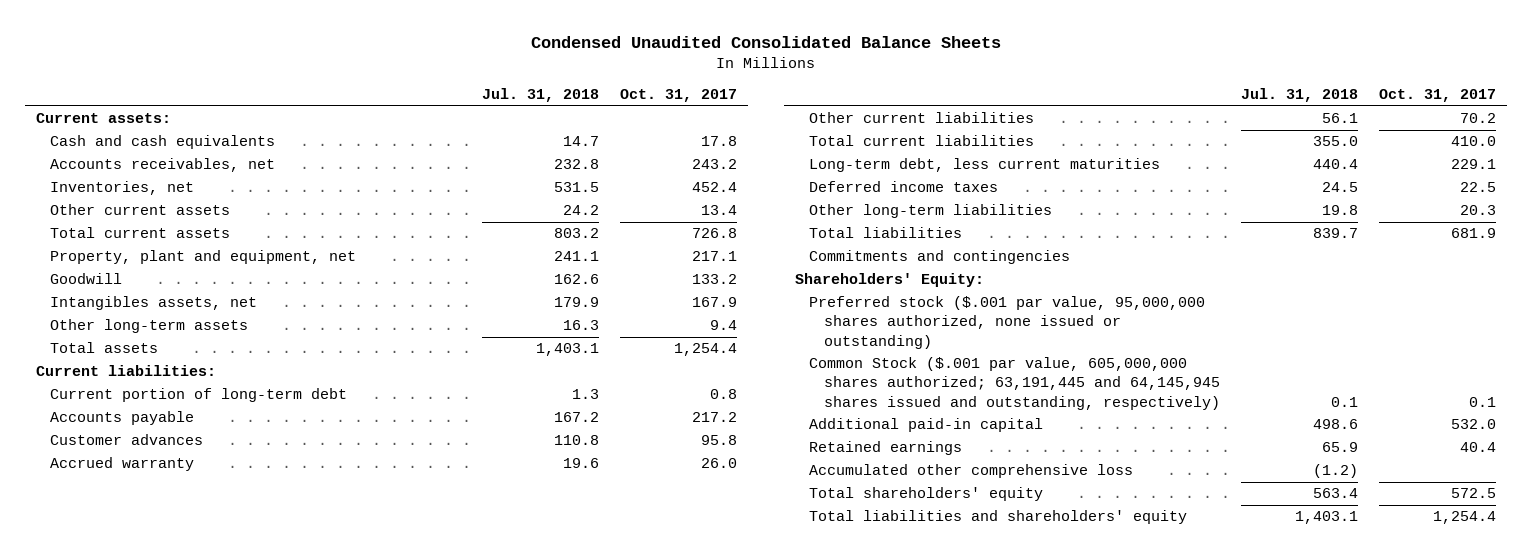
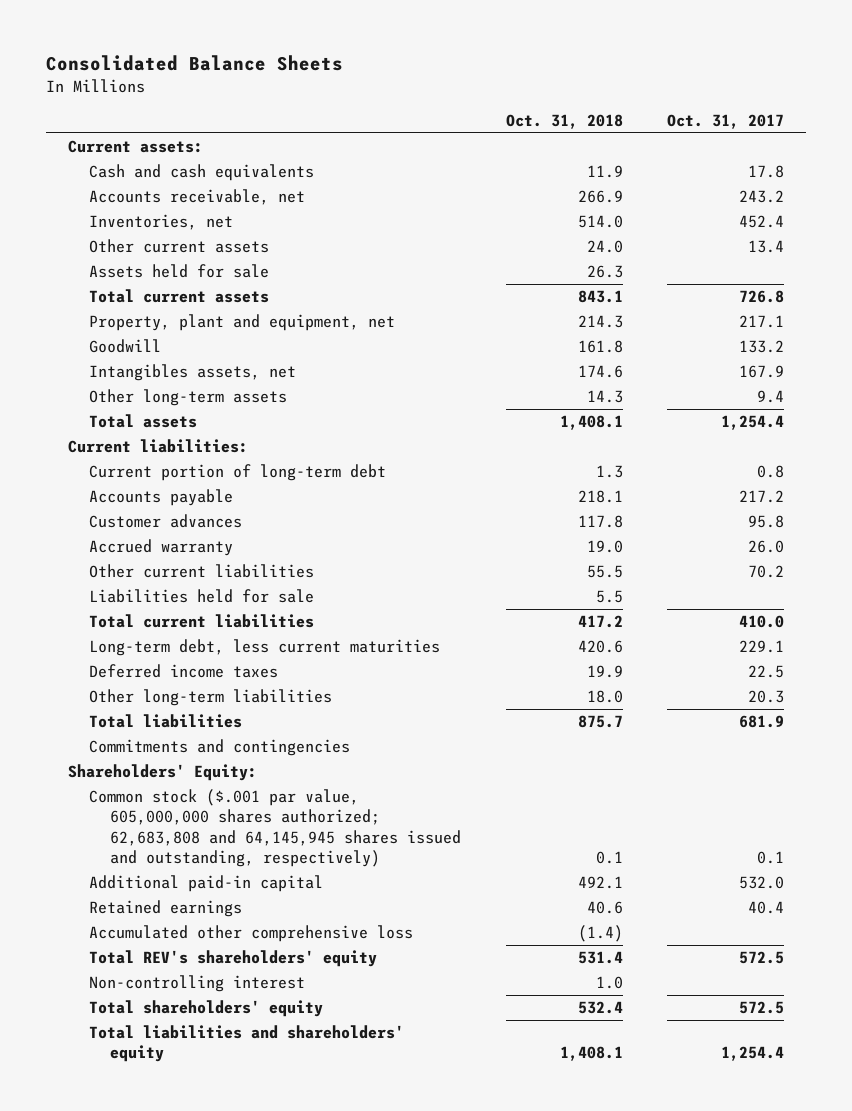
[530,36,1001,49] Condensed Unaudited Consolidated Balance Sheets -> [45,55,343,72] Consolidated Balance Sheets
[481,88,599,103] Jul. 31, 2018 -> none
none -> [505,113,623,129] Oct. 31, 2018
[50,158,276,173] Accounts receivables, net -> [88,189,305,206] Accounts receivable, net
none -> [88,264,269,279] Assets held for sale
none -> [88,589,314,604] Liabilities held for sale
[809,296,1206,349] Preferred stock ($.001 par value, 95,000,000 shares authorized, none issued or outstanding) -> none
[809,357,1220,410] Common Stock ($.001 par value, 605,000,000 shares authorized; 63,191,445 and 64,145,945 shares issued and outstanding, respectively) -> [88,789,462,867] Common stock ($.001 par value, 605,000,000 shares authorized; 62,683,808 and 64,145,945 shares issued and outstanding, respectively)
none -> [88,950,377,968] Total REV's shareholders' equity
none -> [88,975,305,993] Non-controlling interest

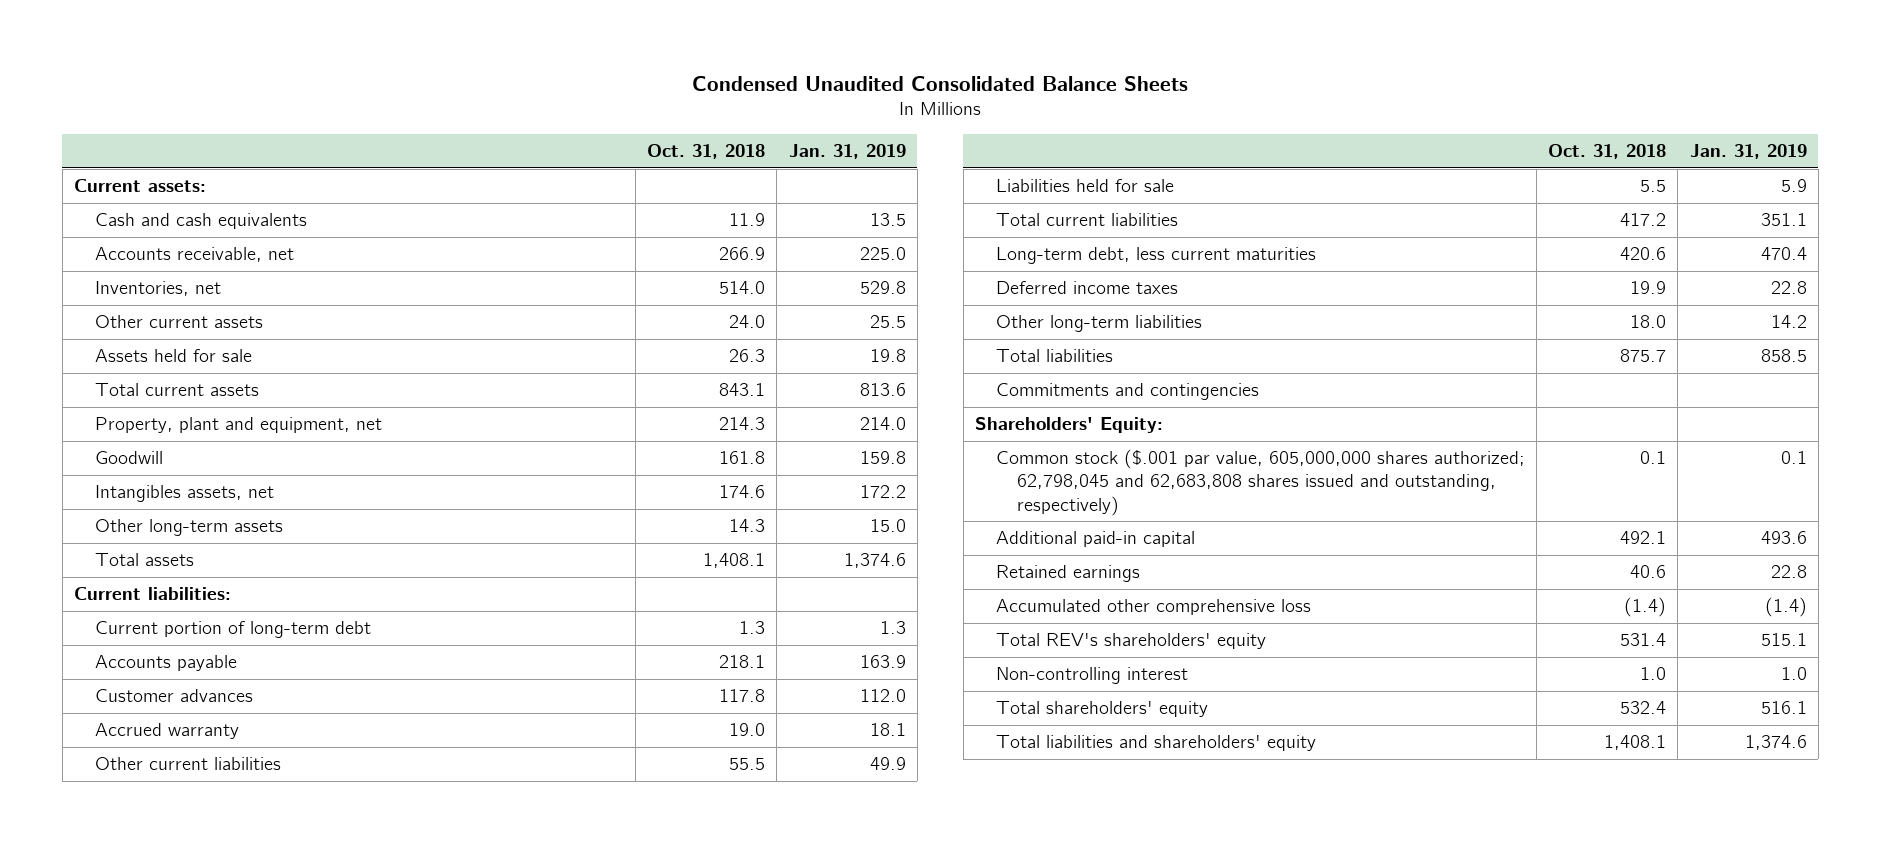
[45,55,343,72] Consolidated Balance Sheets -> [692,75,1189,91] Condensed Unaudited Consolidated Balance Sheets
[666,113,784,129] Oct. 31, 2017 -> none
none -> [788,143,906,159] Jan. 31, 2019
[88,789,462,867] Common stock ($.001 par value, 605,000,000 shares authorized; 62,683,808 and 64,145,945 shares issued and outstanding, respectively) -> [995,449,1525,516] Common stock ($.001 par value, 605,000,000 shares authorized; 62,798,045 and 62,683,808 shares issued and outstanding, respectively)

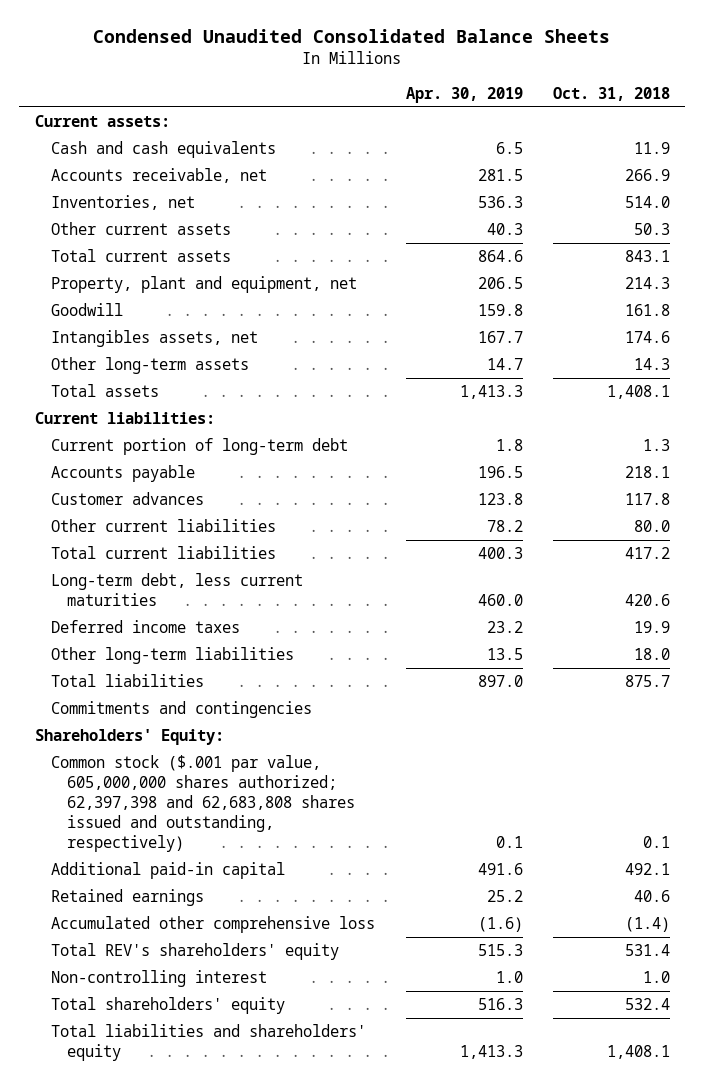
[788,143,906,159] Jan. 31, 2019 -> none
none -> [405,87,523,104] Apr. 30, 2019
[95,349,253,363] Assets held for sale -> none
[729,315,766,329] 24.0 -> [634,223,671,236] 50.3
[95,723,240,740] Accrued warranty -> none
[995,179,1174,193] Liabilities held for sale -> none
[729,758,766,771] 55.5 -> [634,520,671,533] 80.0
[995,449,1525,516] Common stock ($.001 par value, 605,000,000 shares authorized; 62,798,045 and 62,683,808 shares issued and outstanding, respectively) -> [51,755,356,853] Common stock ($.001 par value, 605,000,000 shares authorized; 62,397,398 and 62,683,808 shares issued and outstanding, respectively)

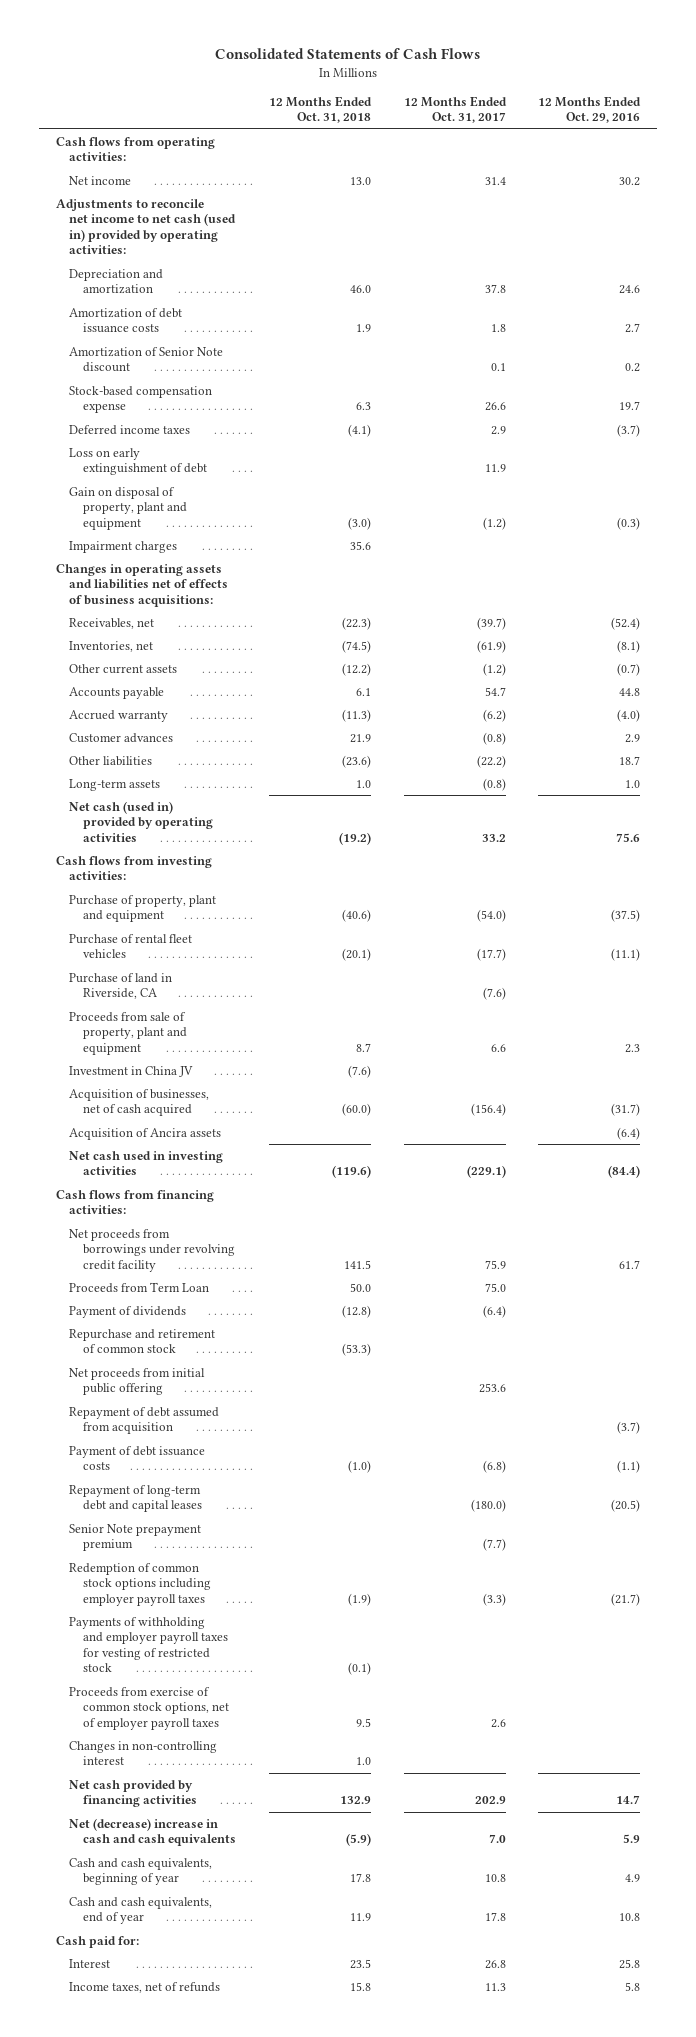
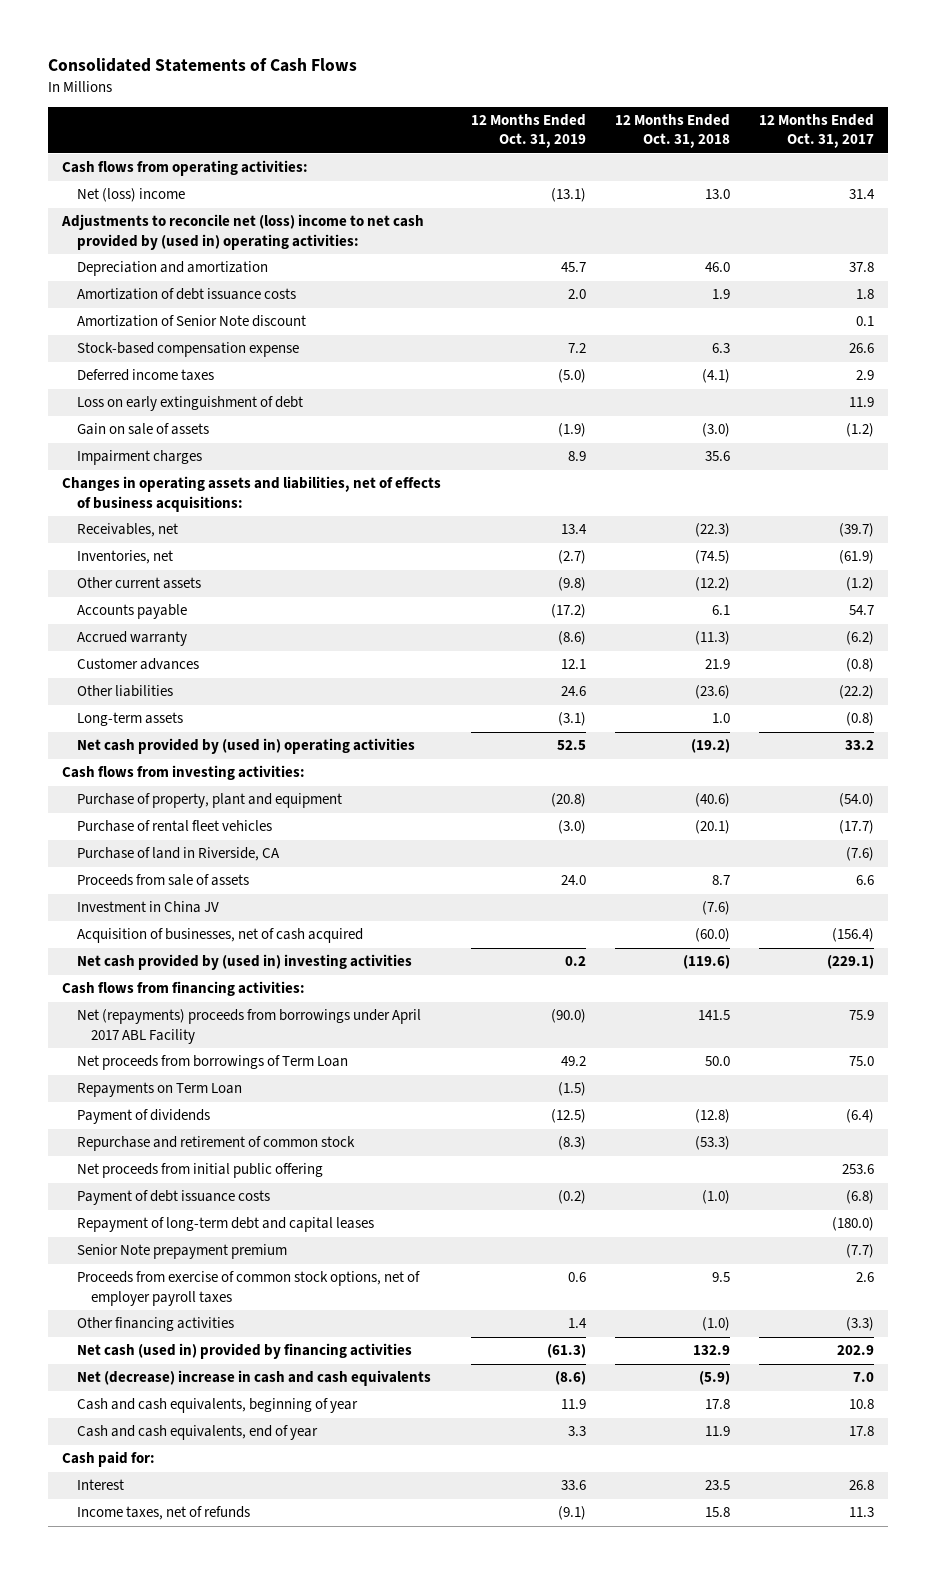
[538,95,642,124] 12 Months Ended Oct. 29, 2016 -> none
none -> [470,113,586,149] 12 Months Ended Oct. 31, 2019
[69,175,132,185] Net income -> [76,188,185,203] Net (loss) income
[55,198,237,255] Adjustments to reconcile net income to net cash (used in) provided by operating activities: -> [61,214,425,250] Adjustments to reconcile net (loss) income to net cash provided by (used in) operating activities:
[69,486,188,530] Gain on disposal of property, plant and equipment -> [76,423,209,436] Gain on sale of assets
[55,563,229,607] Changes in operating assets and liabilities net of effects of business acquisitions: -> [62,476,442,512] Changes in operating assets and liabilities, net of effects of business acquisitions:
[69,800,214,842] Net cash (used in) provided by operating activities -> [76,738,415,755] Net cash provided by (used in) operating activities
[69,1011,188,1055] Proceeds from sale of property, plant and equipment -> [76,874,249,887] Proceeds from sale of assets
[69,1127,222,1140] Acquisition of Ancira assets -> none
[69,1150,224,1176] Net cash used in investing activities -> [76,954,412,971] Net cash provided by (used in) investing activities
[69,1228,236,1272] Net proceeds from borrowings under revolving credit facility -> [76,1009,421,1044] Net (repayments) proceeds from borrowings under April 2017 ABL Facility
[69,1281,210,1293] Proceeds from Term Loan -> [76,1055,348,1071] Net proceeds from borrowings of Term Loan
none -> [76,1082,242,1098] Repayments on Term Loan
[69,1406,220,1435] Repayment of debt assumed from acquisition -> none
[69,1562,212,1606] Redemption of common stock options including employer payroll taxes -> none
[69,1616,229,1673] Payments of withholding and employer payroll taxes for vesting of restricted stock -> none
[69,1740,218,1766] Changes in non-controlling interest -> none
none -> [76,1317,234,1332] Other financing activities
[69,1779,198,1808] Net cash provided by financing activities -> [76,1343,412,1360] Net cash (used in) provided by financing activities

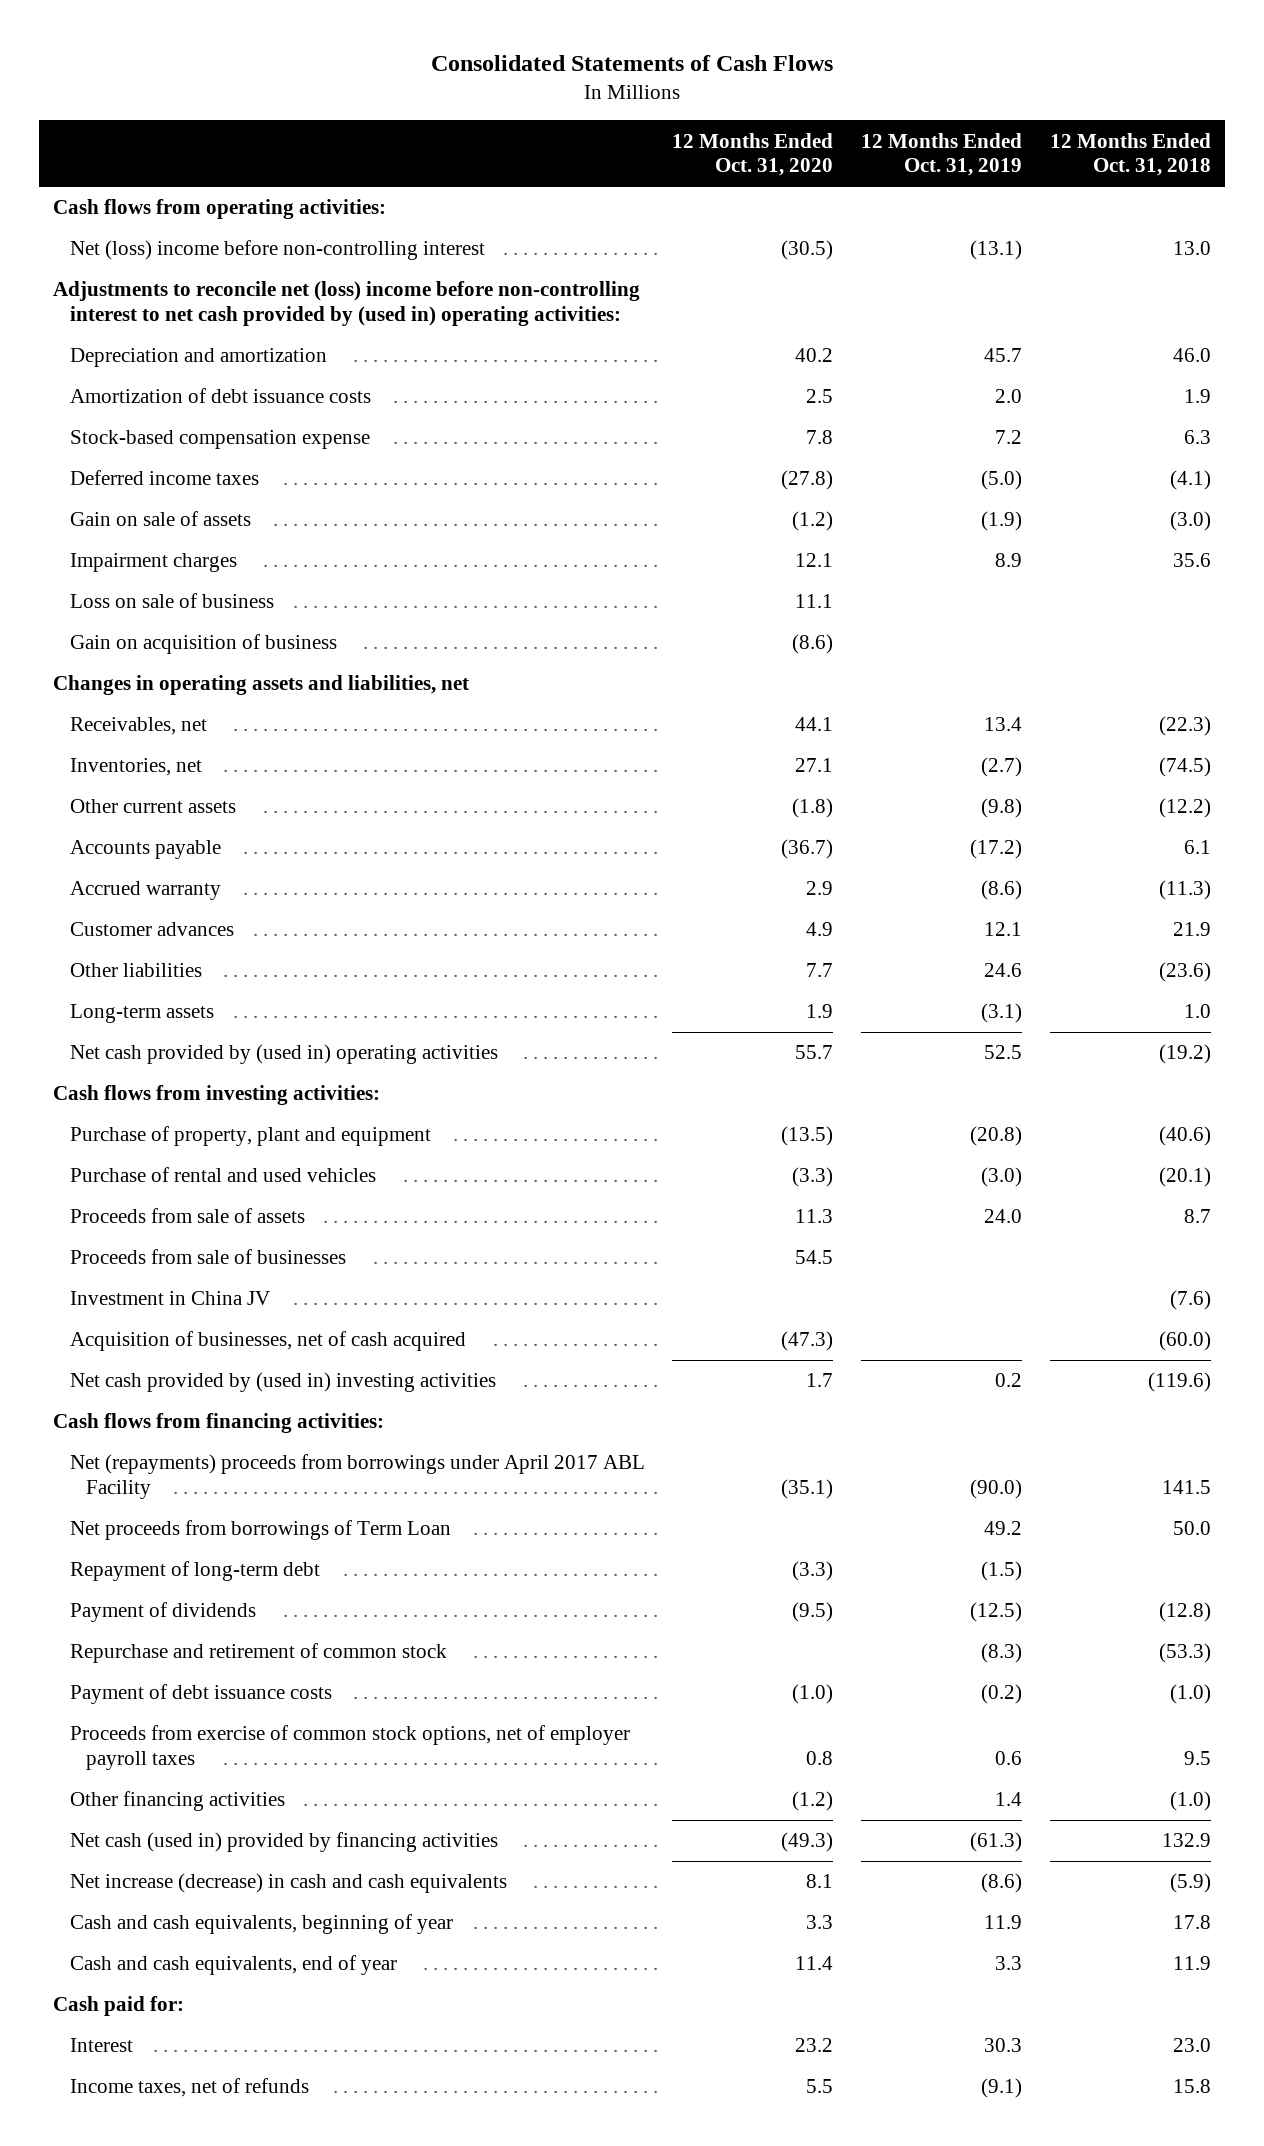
[758,113,874,149] 12 Months Ended Oct. 31, 2017 -> none
none -> [672,132,834,177] 12 Months Ended Oct. 31, 2020
[76,188,185,203] Net (loss) income -> [69,240,485,261] Net (loss) income before non-controlling interest
[61,214,425,250] Adjustments to reconcile net (loss) income to net cash provided by (used in) operating activities: -> [53,281,641,327] Adjustments to reconcile net (loss) income before non-controlling interest to net cash provided by (used in) operating activities:
[76,315,306,328] Amortization of Senior Note discount -> none
[76,396,303,412] Loss on early extinguishment of debt -> none
none -> [69,593,274,609] Loss on sale of business
none -> [69,634,337,655] Gain on acquisition of business
[62,476,442,512] Changes in operating assets and liabilities, net of effects of business acquisitions: -> [53,675,470,696] Changes in operating assets and liabilities, net
[76,847,280,862] Purchase of land in Riverside, CA -> none
[76,820,272,833] Purchase of rental fleet vehicles -> [69,1167,376,1183] Purchase of rental and used vehicles
none -> [69,1249,346,1265] Proceeds from sale of businesses
[76,1082,242,1098] Repayments on Term Loan -> [69,1561,320,1582] Repayment of long-term debt
[76,1163,323,1179] Net proceeds from initial public offering -> none
[76,1217,374,1233] Repayment of long-term debt and capital leases -> none
[76,1244,287,1260] Senior Note prepayment premium -> none
[76,1370,431,1387] Net (decrease) increase in cash and cash equivalents -> [69,1873,507,1894] Net increase (decrease) in cash and cash equivalents
[560,1480,586,1491] 33.6 -> [984,2038,1023,2053] 30.3
[704,1480,730,1491] 23.5 -> [1172,2038,1211,2053] 23.0

